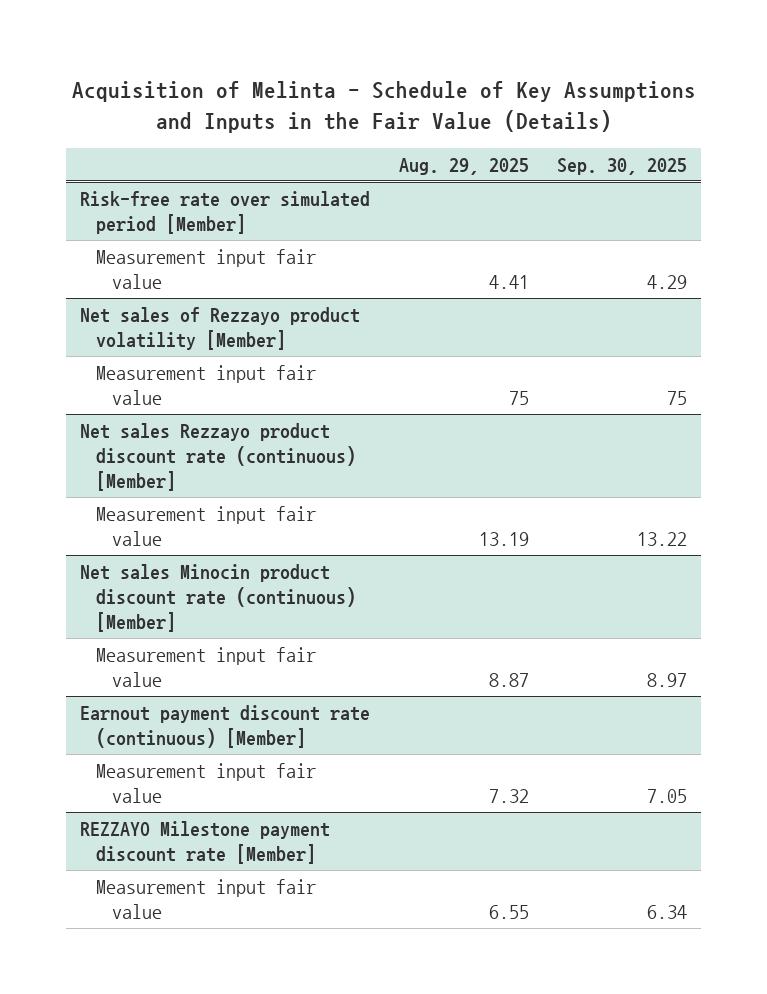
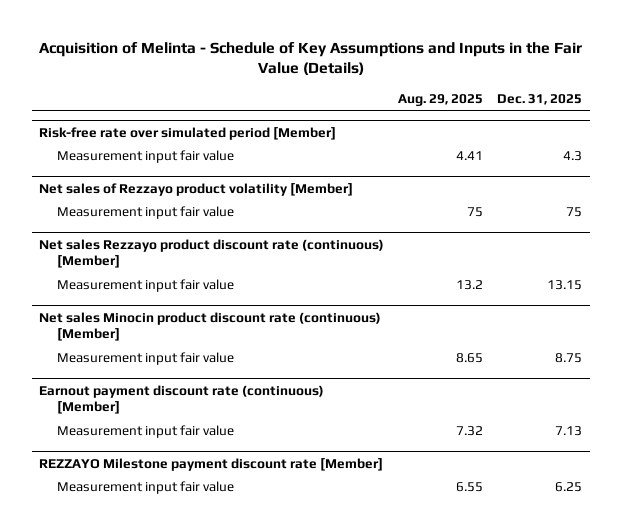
[557,157,688,175] Sep. 30, 2025 -> none
none -> [497,94,583,106] Dec. 31, 2025
[478,531,529,546] 13.19 -> [456,280,484,291] 13.2
[488,672,529,687] 8.87 -> [456,353,484,364] 8.65

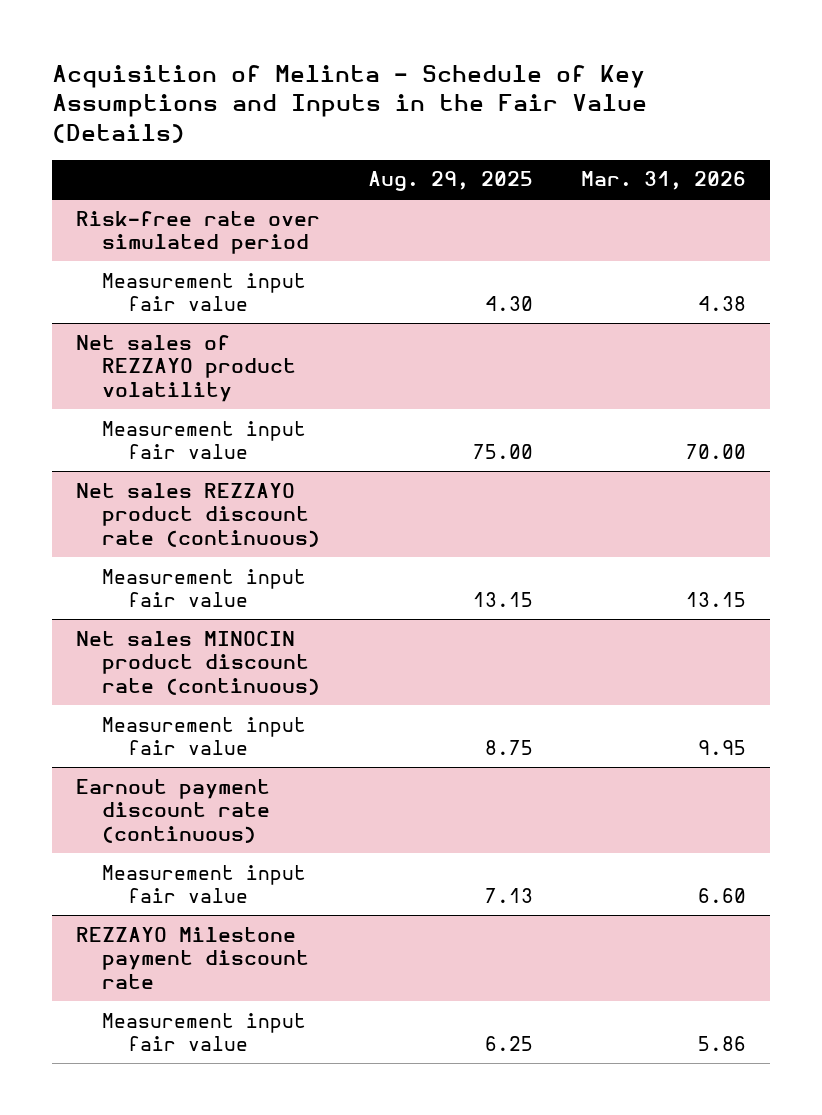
[497,94,583,106] Dec. 31, 2025 -> none
none -> [581,171,747,191] Mar. 31, 2026
[38,126,336,140] Risk-free rate over simulated period [Member] -> [76,210,321,255] Risk-free rate over simulated period
[456,151,484,161] 4.41 -> [485,296,534,312] 4.30
[38,182,353,196] Net sales of Rezzayo product volatility [Member] -> [76,334,296,402] Net sales of REZZAYO product volatility
[467,207,484,218] 75 -> [473,444,534,460] 75.00
[38,238,384,269] Net sales Rezzayo product discount rate (continuous) [Member] -> [76,482,320,547] Net sales REZZAYO product discount rate (continuous)
[456,280,484,291] 13.2 -> [473,592,534,608] 13.15
[38,311,381,342] Net sales Minocin product discount rate (continuous) [Member] -> [76,630,320,695] Net sales MINOCIN product discount rate (continuous)
[456,353,484,364] 8.65 -> [485,740,534,756] 8.75
[38,384,324,415] Earnout payment discount rate (continuous) [Member] -> [76,778,271,843] Earnout payment discount rate (continuous)
[456,426,484,437] 7.32 -> [485,888,534,904] 7.13
[38,457,383,471] REZZAYO Milestone payment discount rate [Member] -> [76,926,309,989] REZZAYO Milestone payment discount rate
[456,482,484,493] 6.55 -> [485,1036,534,1052] 6.25

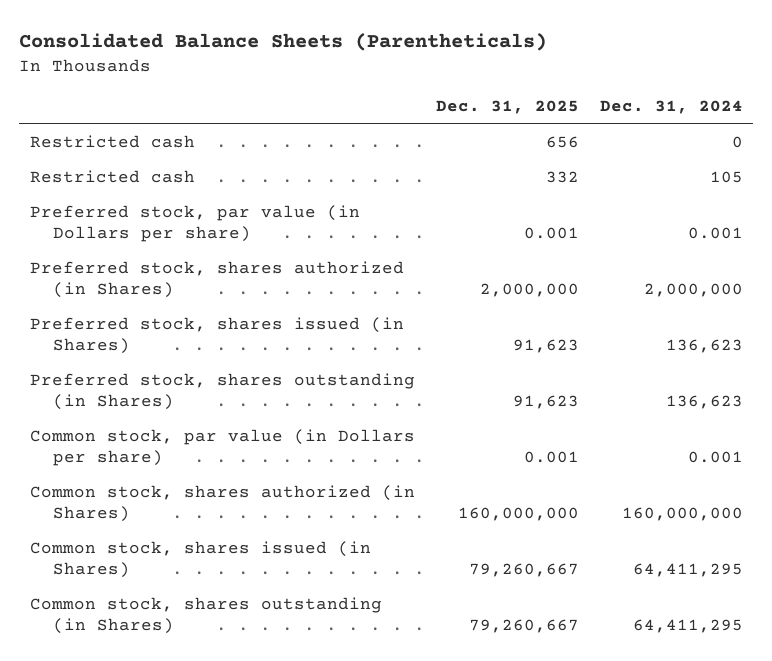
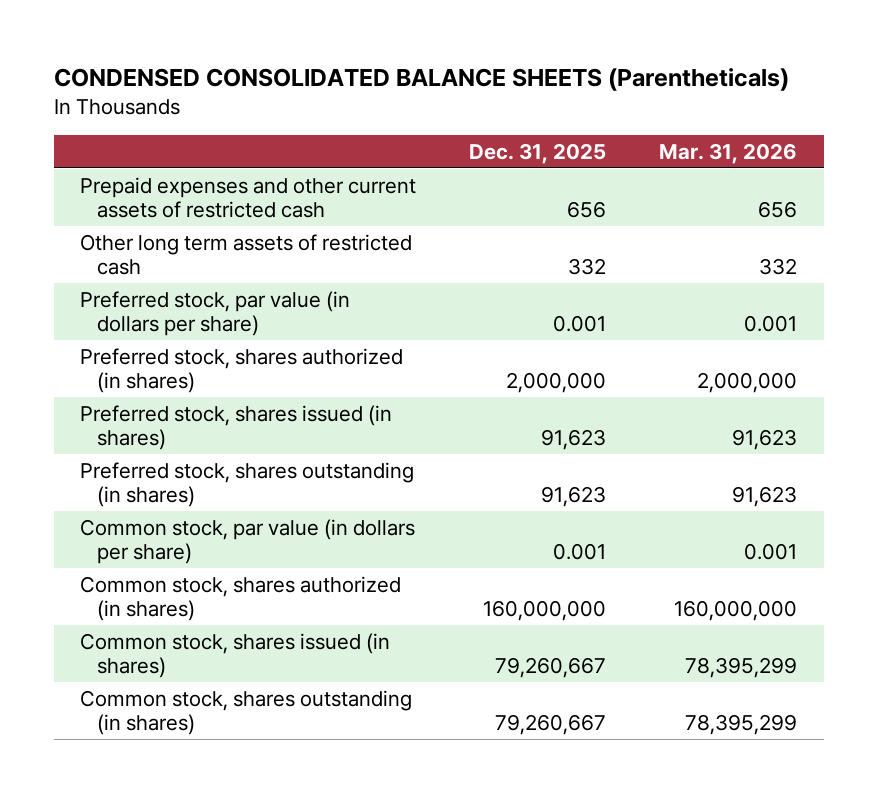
[19,32,548,51] Consolidated Balance Sheets (Parentheticals) -> [53,68,789,92] CONDENSED CONSOLIDATED BALANCE SHEETS (Parentheticals)
[599,99,743,114] Dec. 31, 2024 -> none
none -> [659,142,798,164] Mar. 31, 2026
[29,134,195,148] Restricted cash -> [80,176,417,218] Prepaid expenses and other current assets of restricted cash
[29,169,195,183] Restricted cash -> [80,233,413,275] Other long term assets of restricted cash
[29,204,360,243] Preferred stock, par value (in Dollars per share) -> [80,290,351,336] Preferred stock, par value (in dollars per share)
[29,260,404,299] Preferred stock, shares authorized (in Shares) -> [80,347,404,393] Preferred stock, shares authorized (in shares)
[29,316,404,355] Preferred stock, shares issued (in Shares) -> [80,404,393,450] Preferred stock, shares issued (in shares)
[29,372,415,411] Preferred stock, shares outstanding (in Shares) -> [80,461,415,507] Preferred stock, shares outstanding (in shares)
[29,428,415,467] Common stock, par value (in Dollars per share) -> [80,518,416,564] Common stock, par value (in dollars per share)
[29,484,415,523] Common stock, shares authorized (in Shares) -> [80,575,402,621] Common stock, shares authorized (in shares)
[29,540,371,579] Common stock, shares issued (in Shares) -> [80,632,391,678] Common stock, shares issued (in shares)
[29,596,382,635] Common stock, shares outstanding (in Shares) -> [80,689,413,735] Common stock, shares outstanding (in shares)

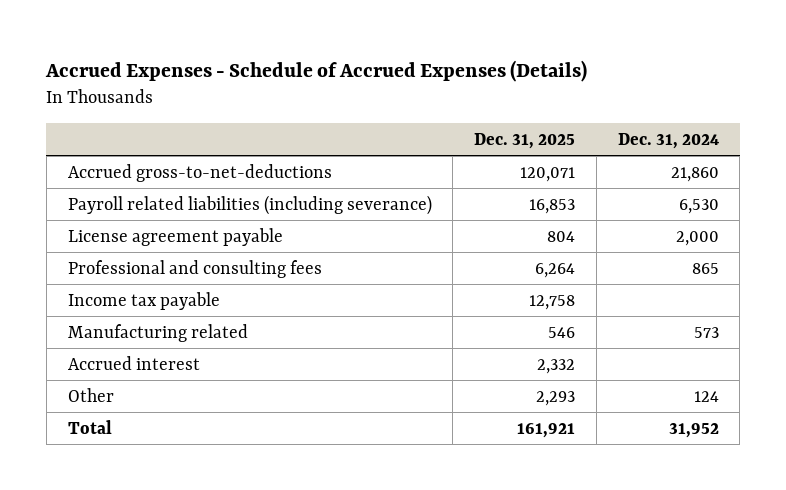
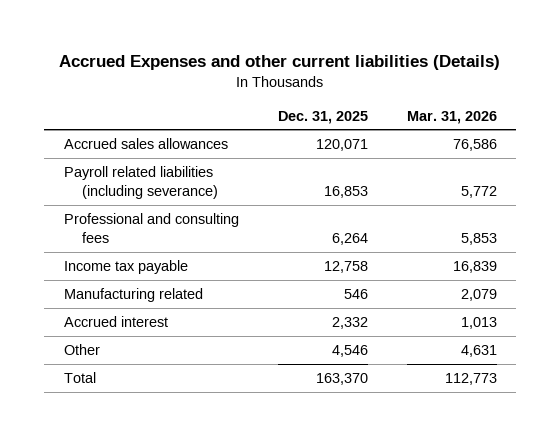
[45,59,588,82] Accrued Expenses - Schedule of Accrued Expenses (Details) -> [59,55,501,71] Accrued Expenses and other current liabilities (Details)
[617,132,719,149] Dec. 31, 2024 -> none
none -> [406,110,497,124] Mar. 31, 2026
[67,163,332,182] Accrued gross-to-net-deductions -> [63,138,228,150] Accrued sales allowances
[67,227,283,246] License agreement payable -> none
[536,390,576,406] 2,293 -> [331,345,368,358] 4,546
[517,422,576,438] 161,921 -> [315,373,368,386] 163,370

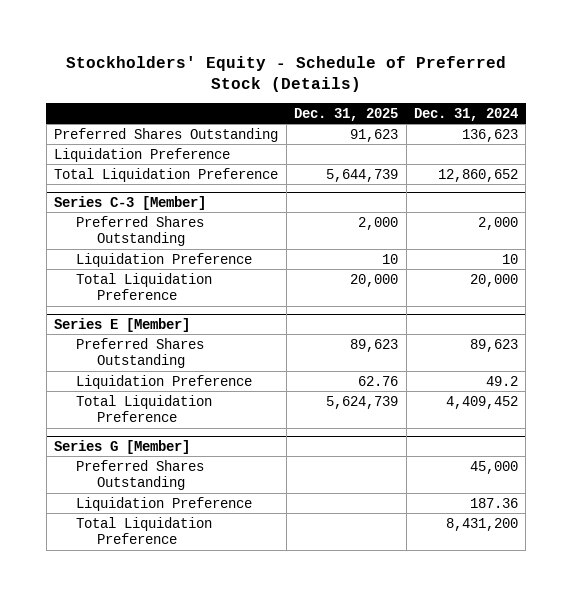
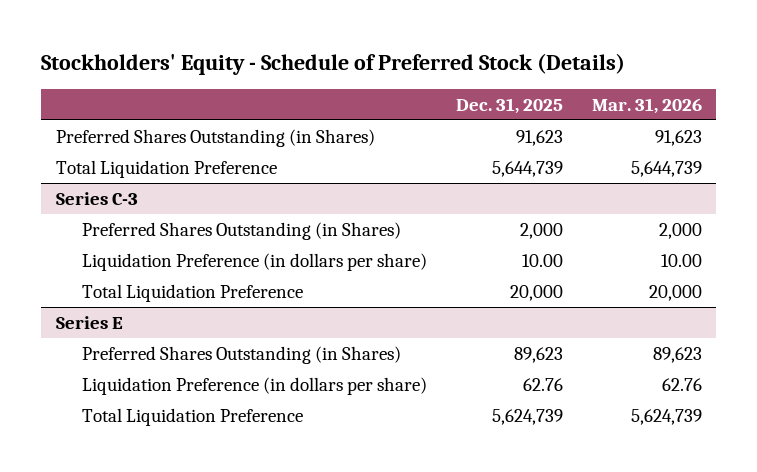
[414,107,519,121] Dec. 31, 2024 -> none
none -> [591,97,702,114] Mar. 31, 2026
[54,147,231,162] Liquidation Preference -> none
[54,127,279,142] Preferred Shares Outstanding -> [55,128,375,147] Preferred Shares Outstanding (in Shares)
[54,195,207,210] Series C-3 [Member] -> [55,191,138,205] Series C-3
[75,215,204,247] Preferred Shares Outstanding -> [82,221,402,240] Preferred Shares Outstanding (in Shares)
[75,252,252,267] Liquidation Preference -> [82,252,428,271] Liquidation Preference (in dollars per share)
[382,253,399,264] 10 -> [522,253,564,267] 10.00
[54,317,191,332] Series E [Member] -> [55,315,123,329] Series E
[75,337,204,369] Preferred Shares Outstanding -> [82,345,402,364] Preferred Shares Outstanding (in Shares)
[75,374,252,389] Liquidation Preference -> [82,376,428,395] Liquidation Preference (in dollars per share)
[54,439,191,454] Series G [Member] -> none
[75,459,204,491] Preferred Shares Outstanding -> none
[75,496,252,511] Liquidation Preference -> none
[75,516,212,545] Total Liquidation Preference -> none

